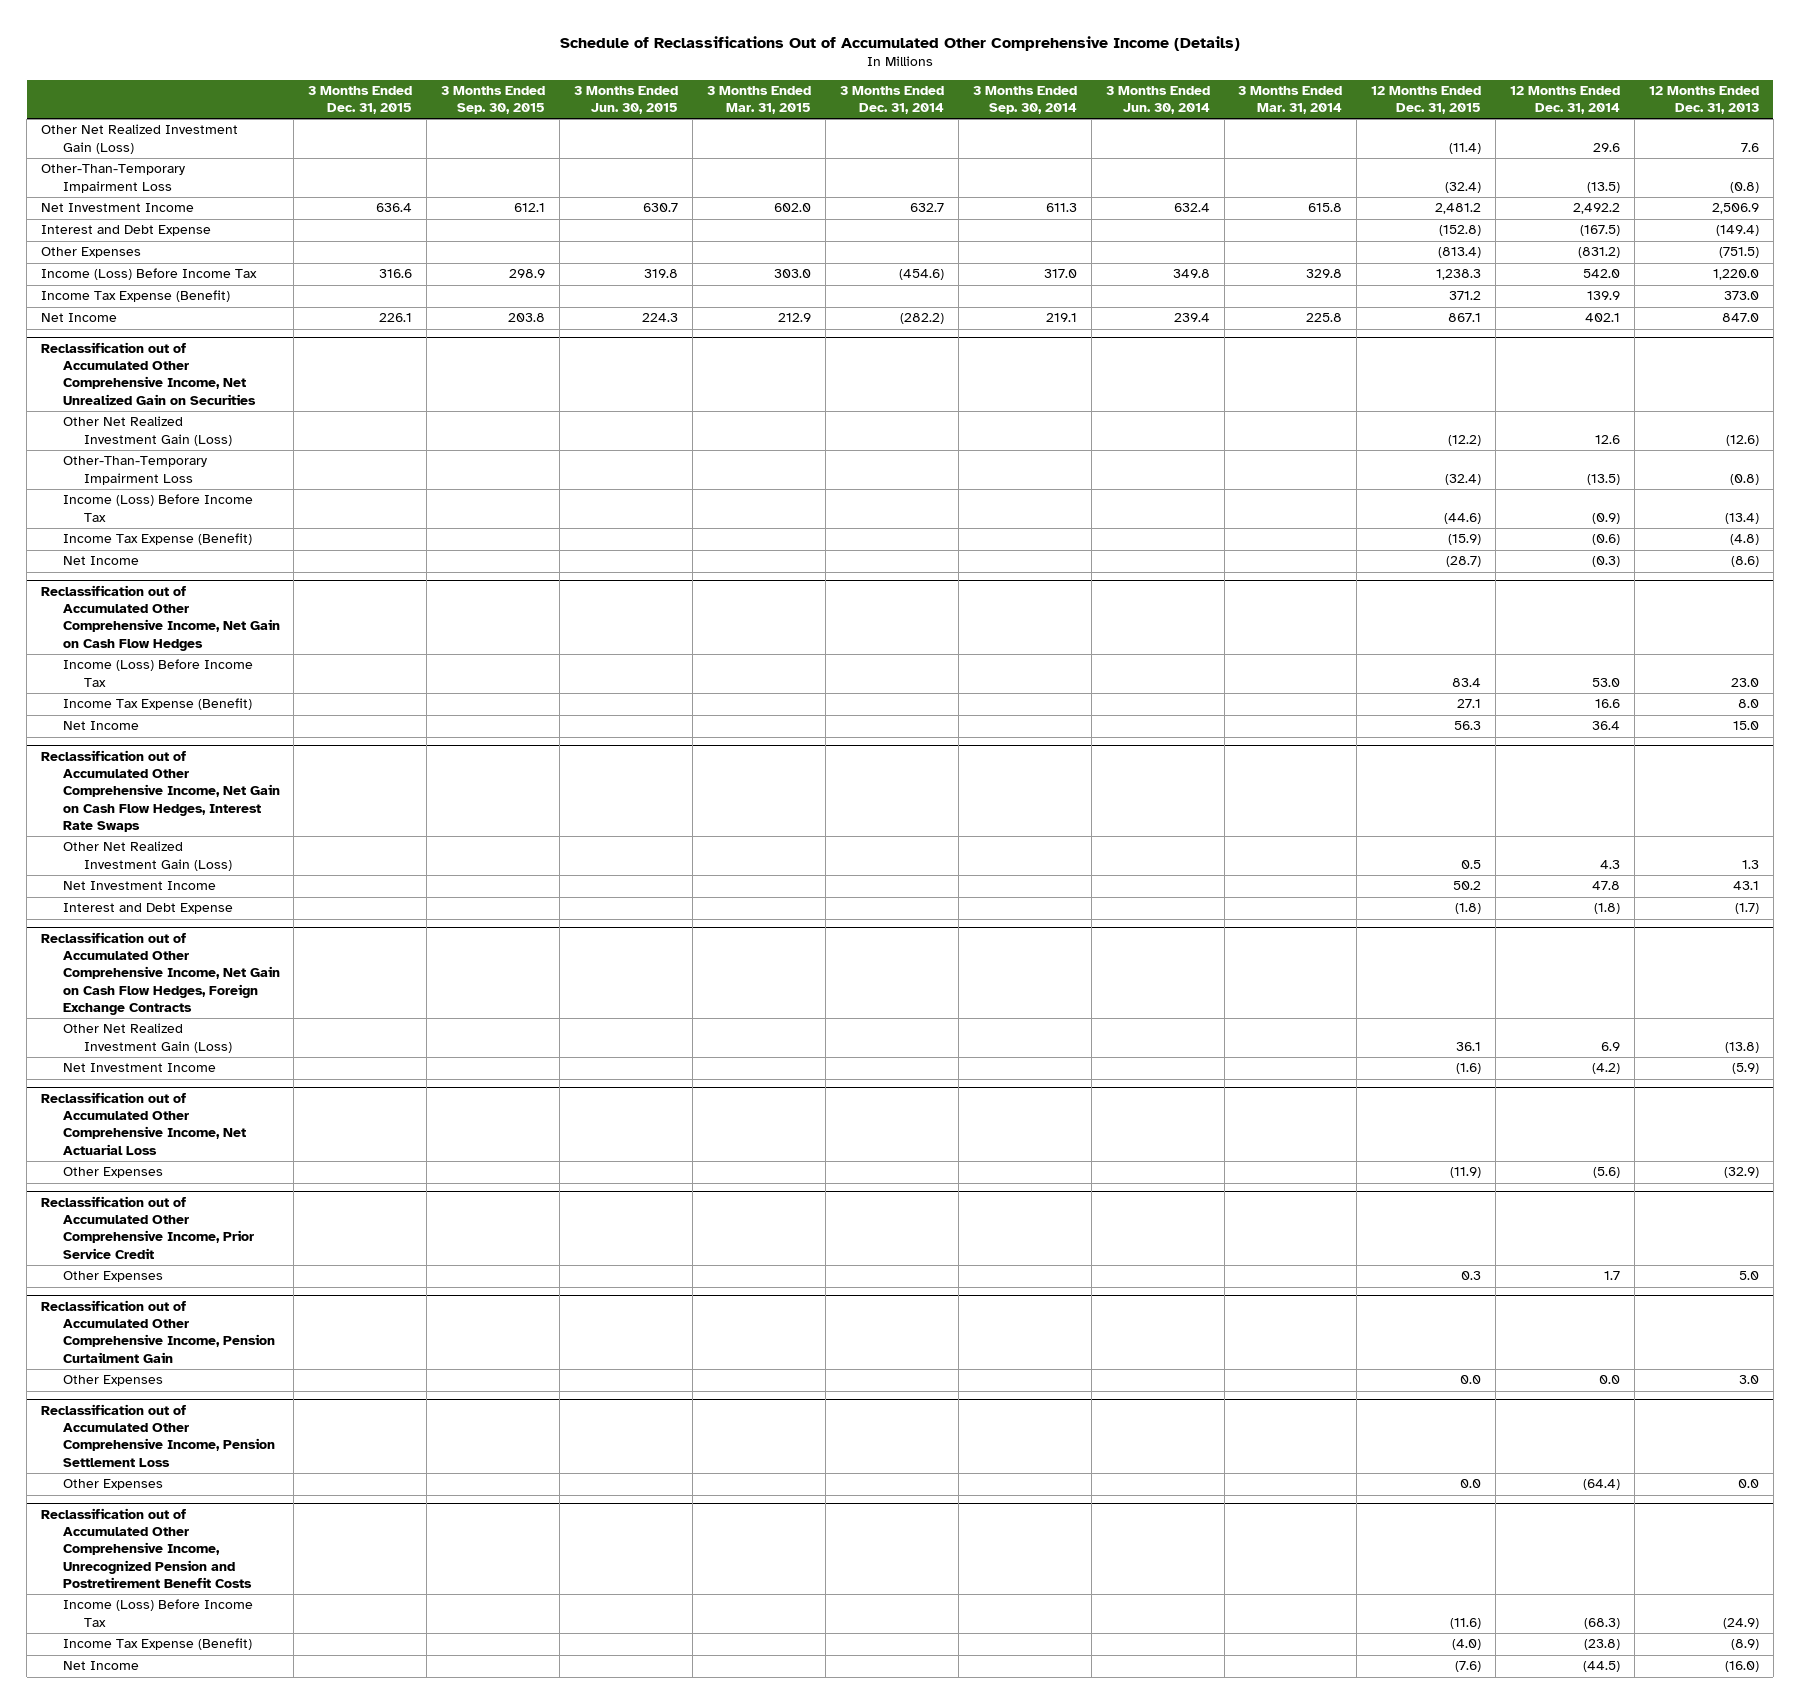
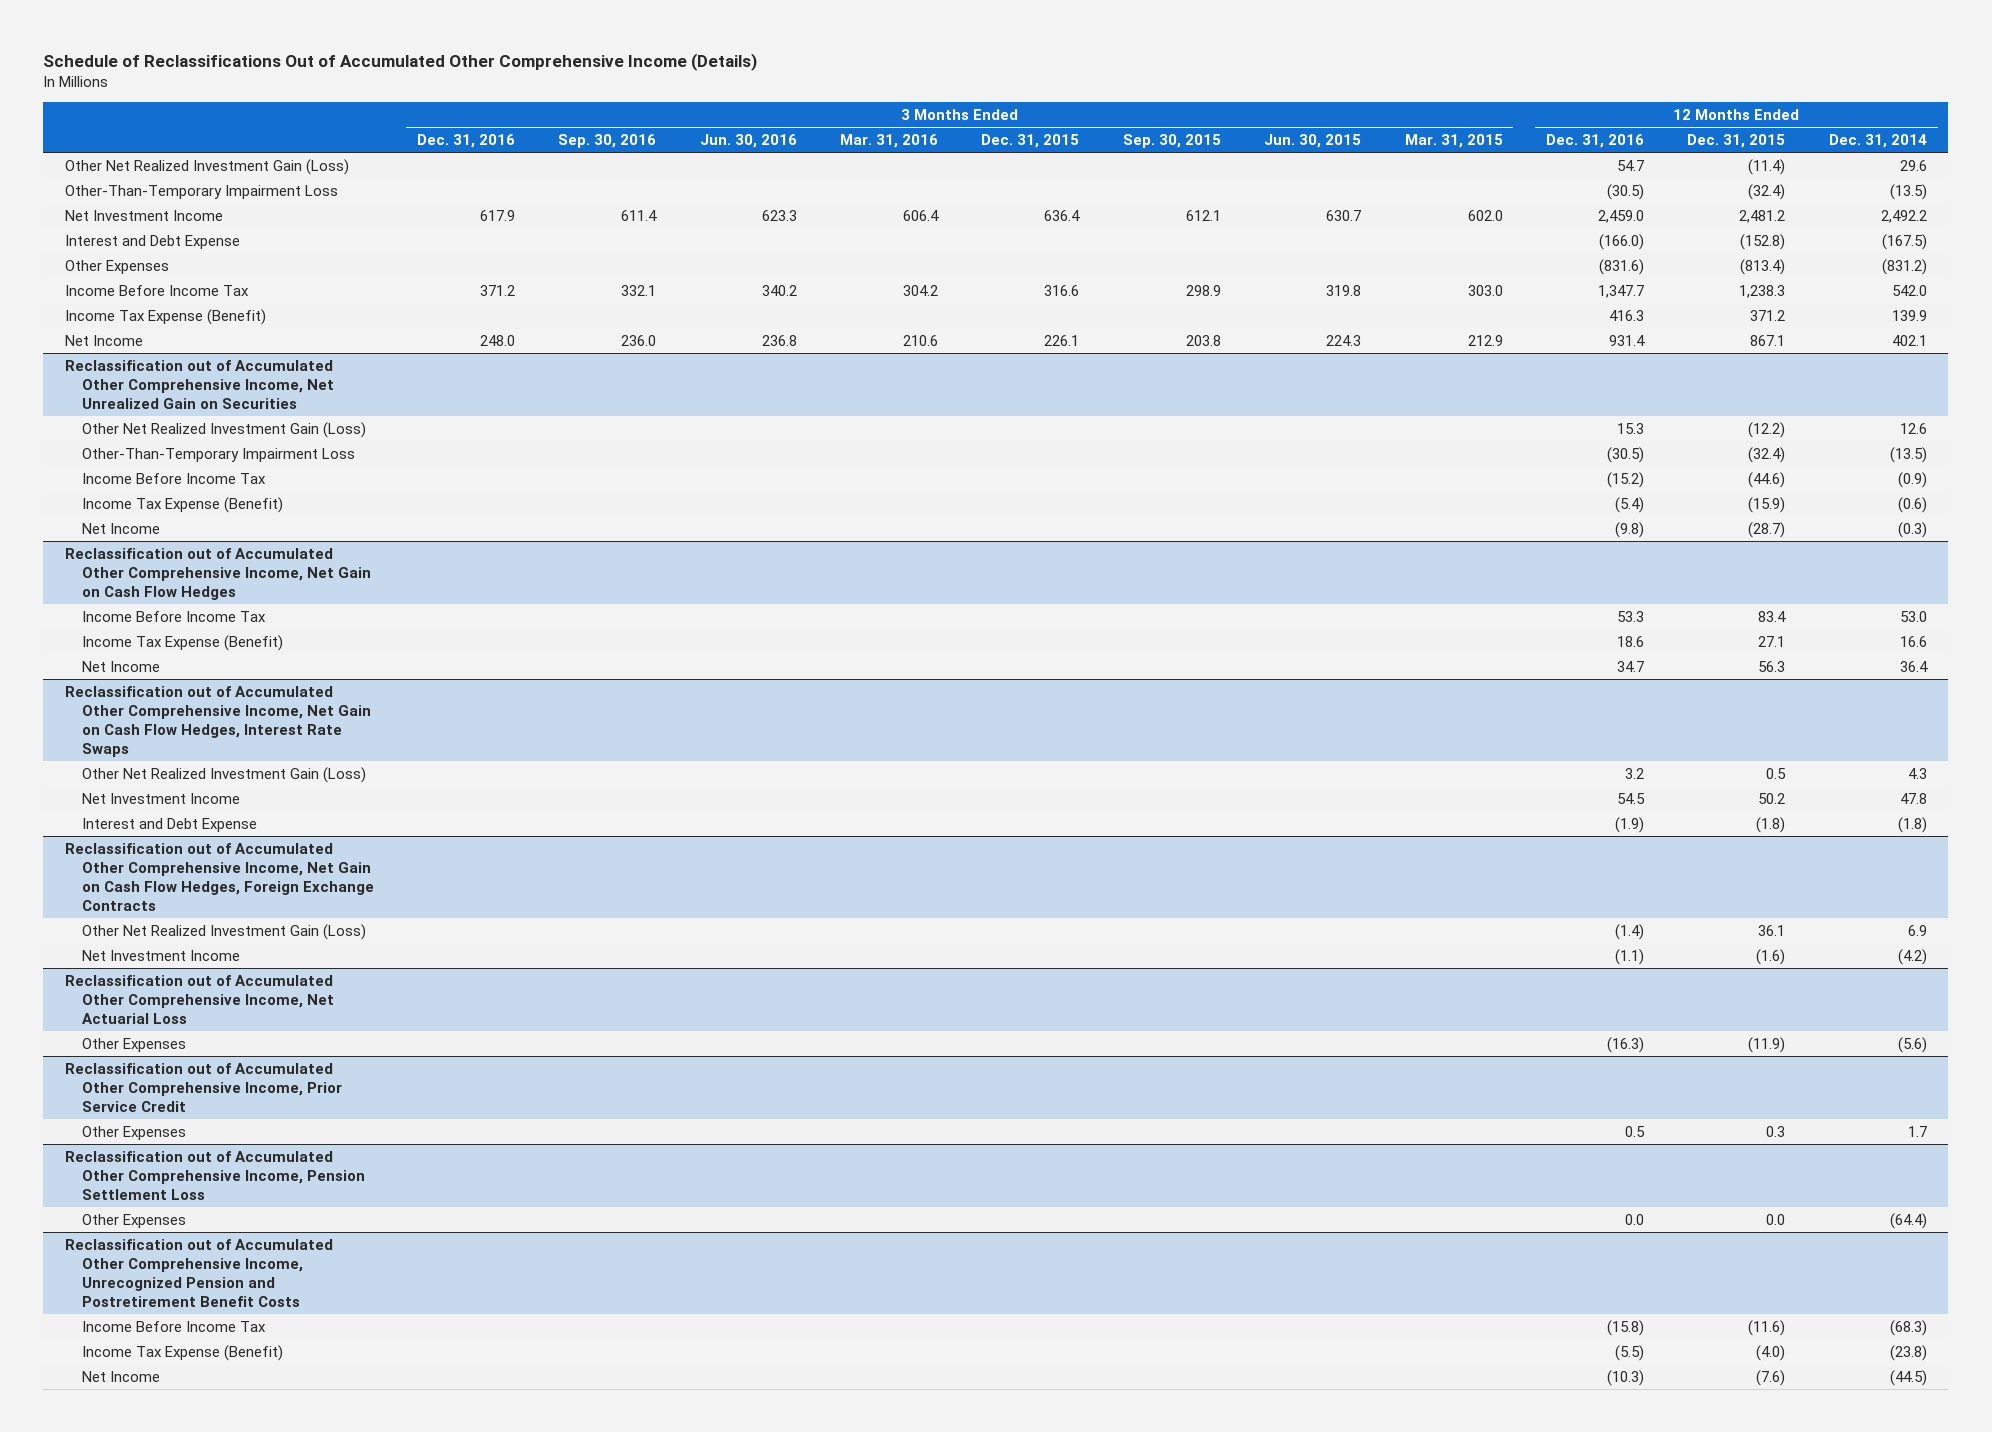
[839,85,944,115] 3 Months Ended Dec. 31, 2014 -> none
[972,85,1077,115] 3 Months Ended Sep. 30, 2014 -> none
[1105,85,1210,115] 3 Months Ended Jun. 30, 2014 -> none
[1238,85,1343,115] 3 Months Ended Mar. 31, 2014 -> none
[1649,85,1760,115] 12 Months Ended Dec. 31, 2013 -> none
none -> [416,134,515,149] Dec. 31, 2016
none -> [558,134,657,149] Sep. 30, 2016
none -> [699,134,797,149] Jun. 30, 2016
none -> [840,134,939,149] Mar. 31, 2016
none -> [1545,134,1644,149] Dec. 31, 2016
[41,268,258,281] Income (Loss) Before Income Tax -> [64,284,249,296] Income Before Income Tax
[62,494,253,522] Income (Loss) Before Income Tax -> [81,472,266,484] Income Before Income Tax
[62,659,253,687] Income (Loss) Before Income Tax -> [81,610,266,622] Income Before Income Tax
[41,1300,275,1363] Reclassification out of Accumulated Other Comprehensive Income, Pension Curtailment Gain -> none
[62,1375,163,1387] Other Expenses -> none
[62,1599,253,1627] Income (Loss) Before Income Tax -> [81,1320,266,1332] Income Before Income Tax

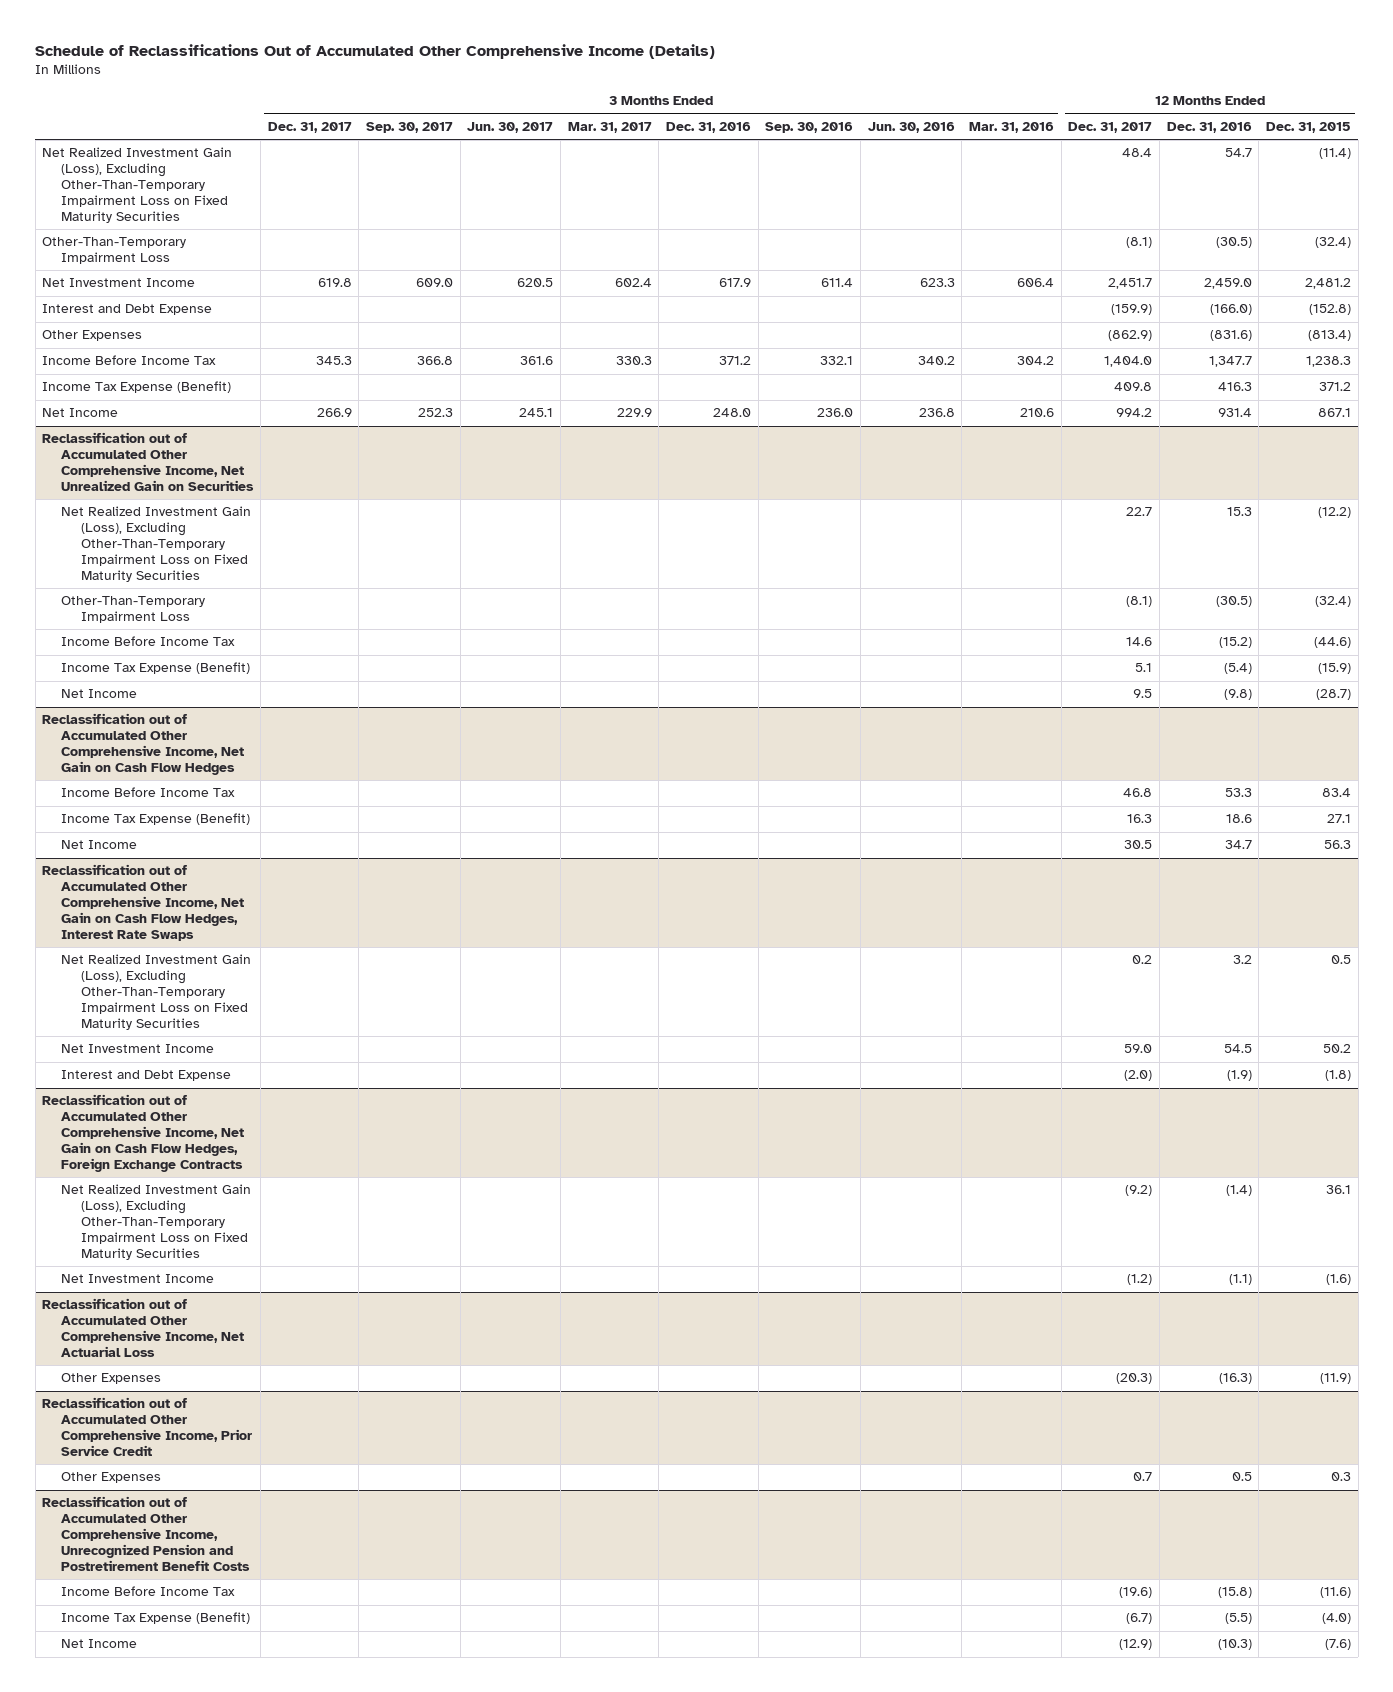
[981,134,1080,149] Dec. 31, 2015 -> none
[1122,134,1221,149] Sep. 30, 2015 -> none
[1264,134,1362,149] Jun. 30, 2015 -> none
[1404,134,1503,149] Mar. 31, 2015 -> none
[1828,134,1927,149] Dec. 31, 2014 -> none
none -> [267,121,352,133] Dec. 31, 2017
none -> [366,121,454,133] Sep. 30, 2017
none -> [467,121,554,133] Jun. 30, 2017
none -> [567,121,652,133] Mar. 31, 2017
none -> [1068,121,1153,133] Dec. 31, 2017
[64,158,349,175] Other Net Realized Investment Gain (Loss) -> [42,147,233,223] Net Realized Investment Gain (Loss), Excluding Other-Than-Temporary Impairment Loss on Fixed Maturity Securities
[81,421,366,438] Other Net Realized Investment Gain (Loss) -> [61,506,252,582] Net Realized Investment Gain (Loss), Excluding Other-Than-Temporary Impairment Loss on Fixed Maturity Securities
[81,766,366,783] Other Net Realized Investment Gain (Loss) -> [61,954,252,1030] Net Realized Investment Gain (Loss), Excluding Other-Than-Temporary Impairment Loss on Fixed Maturity Securities
[81,923,366,940] Other Net Realized Investment Gain (Loss) -> [61,1184,252,1260] Net Realized Investment Gain (Loss), Excluding Other-Than-Temporary Impairment Loss on Fixed Maturity Securities
[64,1150,365,1200] Reclassification out of Accumulated Other Comprehensive Income, Pension Settlement Loss -> none
[81,1213,186,1228] Other Expenses -> none

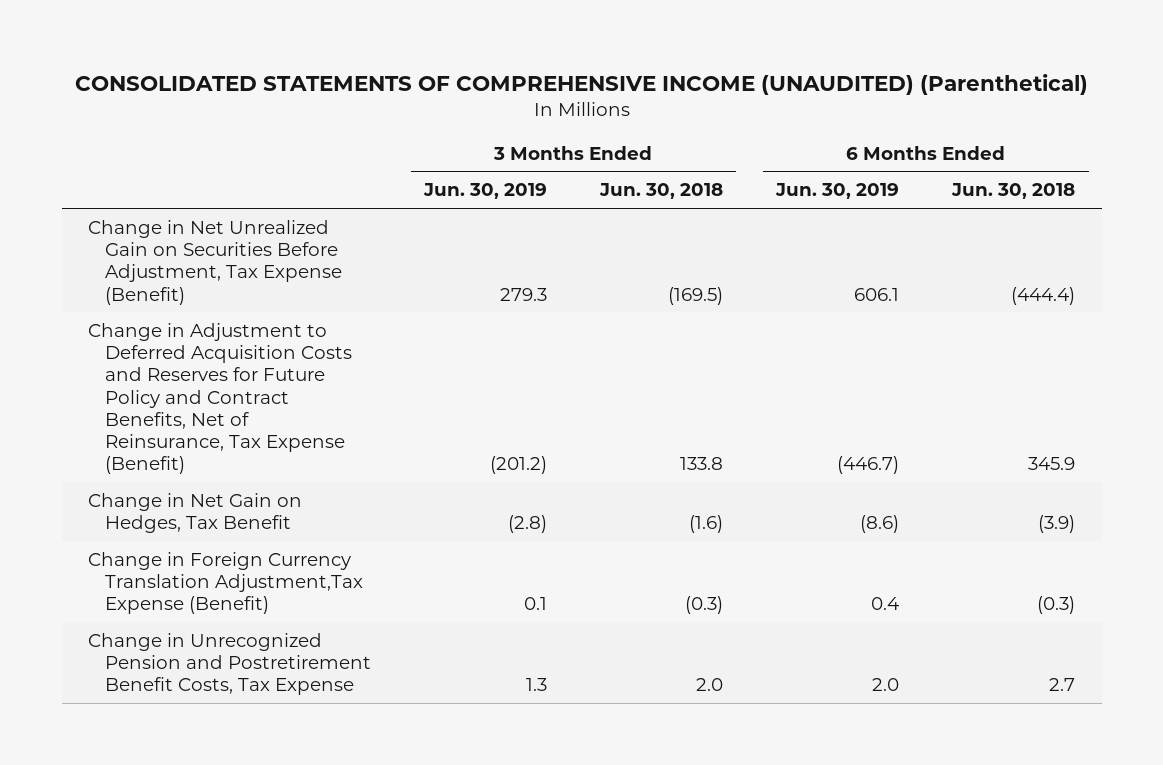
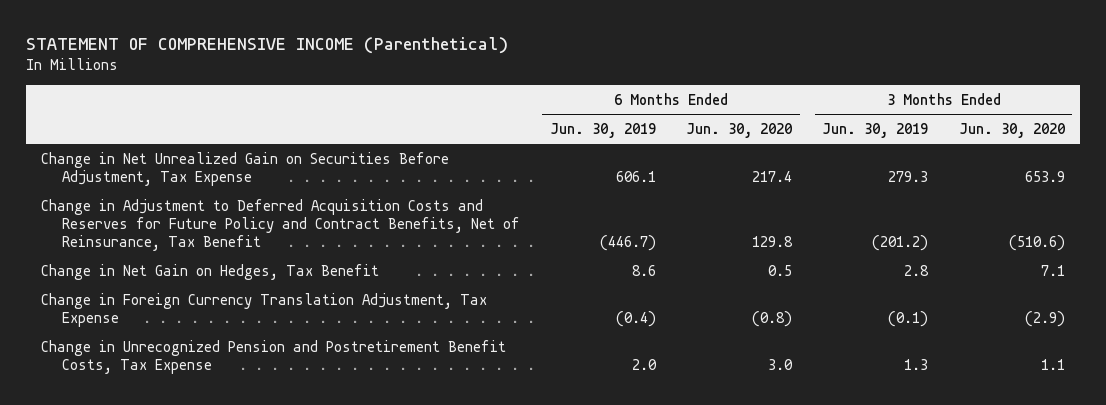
[74,73,1088,95] CONSOLIDATED STATEMENTS OF COMPREHENSIVE INCOME (UNAUDITED) (Parenthetical) -> [26,36,509,54] STATEMENT OF COMPREHENSIVE INCOME (Parenthetical)
[599,183,724,200] Jun. 30, 2018 -> none
[951,183,1076,200] Jun. 30, 2018 -> none
none -> [686,122,793,138] Jun. 30, 2020
none -> [958,122,1065,138] Jun. 30, 2020
[88,220,342,305] Change in Net Unrealized Gain on Securities Before Adjustment, Tax Expense (Benefit) -> [41,151,450,186] Change in Net Unrealized Gain on Securities Before Adjustment, Tax Expense
[88,323,352,475] Change in Adjustment to Deferred Acquisition Costs and Reserves for Future Policy and Contract Benefits, Net of Reinsurance, Tax Expense (Benefit) -> [41,198,520,251] Change in Adjustment to Deferred Acquisition Costs and Reserves for Future Policy and Contract Benefits, Net of Reinsurance, Tax Benefit
[507,515,547,534] (2.8) -> [904,264,930,276] 2.8
[860,515,900,534] (8.6) -> [631,264,656,276] 8.6
[88,552,363,615] Change in Foreign Currency Translation Adjustment,Tax Expense (Benefit) -> [41,292,488,327] Change in Foreign Currency Translation Adjustment, Tax Expense
[523,597,547,611] 0.1 -> [888,310,929,327] (0.1)
[871,597,900,611] 0.4 -> [615,310,656,327] (0.4)

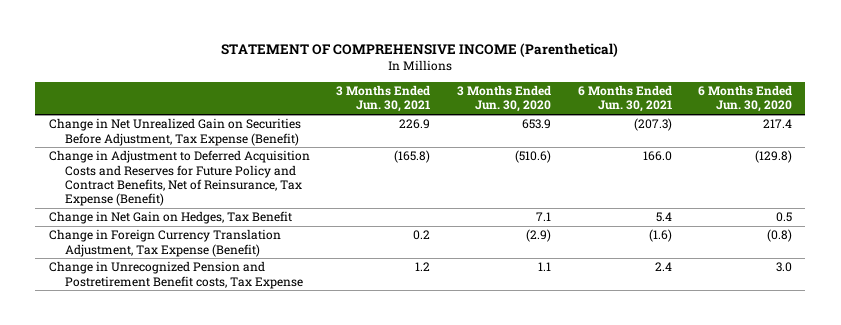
[549,122,656,138] Jun. 30, 2019 -> none
[822,122,929,138] Jun. 30, 2019 -> none
none -> [336,85,431,113] 3 Months Ended Jun. 30, 2021
none -> [577,85,672,113] 6 Months Ended Jun. 30, 2021
[41,151,450,186] Change in Net Unrealized Gain on Securities Before Adjustment, Tax Expense -> [48,118,301,146] Change in Net Unrealized Gain on Securities Before Adjustment, Tax Expense (Benefit)
[41,198,520,251] Change in Adjustment to Deferred Acquisition Costs and Reserves for Future Policy and Contract Benefits, Net of Reinsurance, Tax Benefit -> [48,150,310,207] Change in Adjustment to Deferred Acquisition Costs and Reserves for Future Policy and Contract Benefits, Net of Reinsurance, Tax Expense (Benefit)
[752,235,794,247] 129.8 -> [755,150,793,164] (129.8)
[41,292,488,327] Change in Foreign Currency Translation Adjustment, Tax Expense -> [48,229,281,257] Change in Foreign Currency Translation Adjustment, Tax Expense (Benefit)
[41,339,507,374] Change in Unrecognized Pension and Postretirement Benefit Costs, Tax Expense -> [48,261,303,289] Change in Unrecognized Pension and Postretirement Benefit costs, Tax Expense

